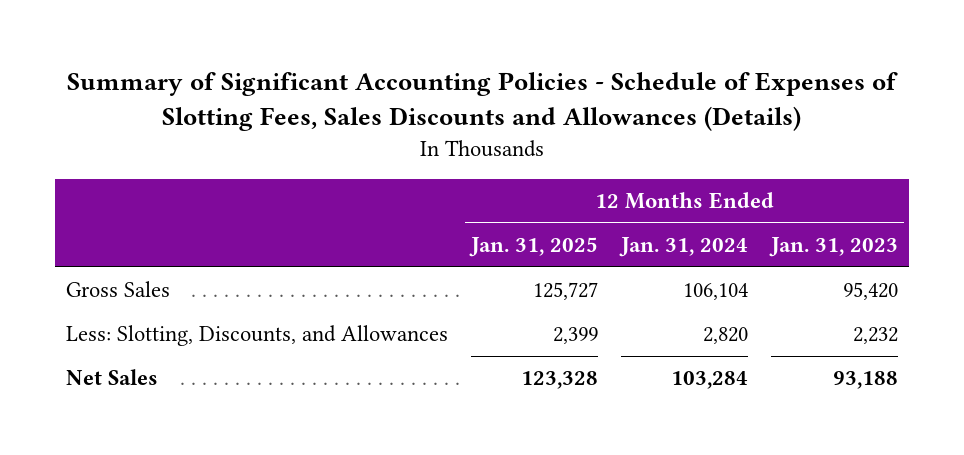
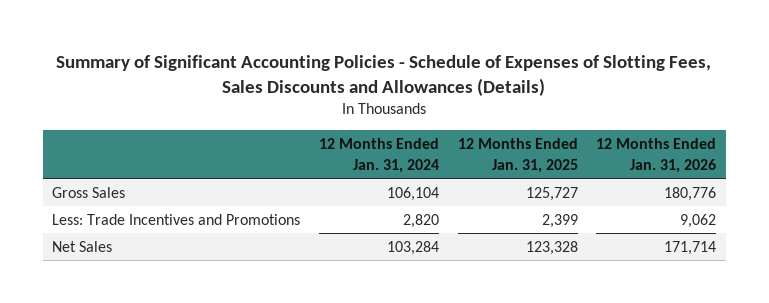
[768,237,898,258] Jan. 31, 2023 -> none
none -> [596,138,717,173] 12 Months Ended Jan. 31, 2026
[66,325,449,347] Less: Slotting, Discounts, and Allowances -> [52,213,301,225] Less: Trade Incentives and Promotions

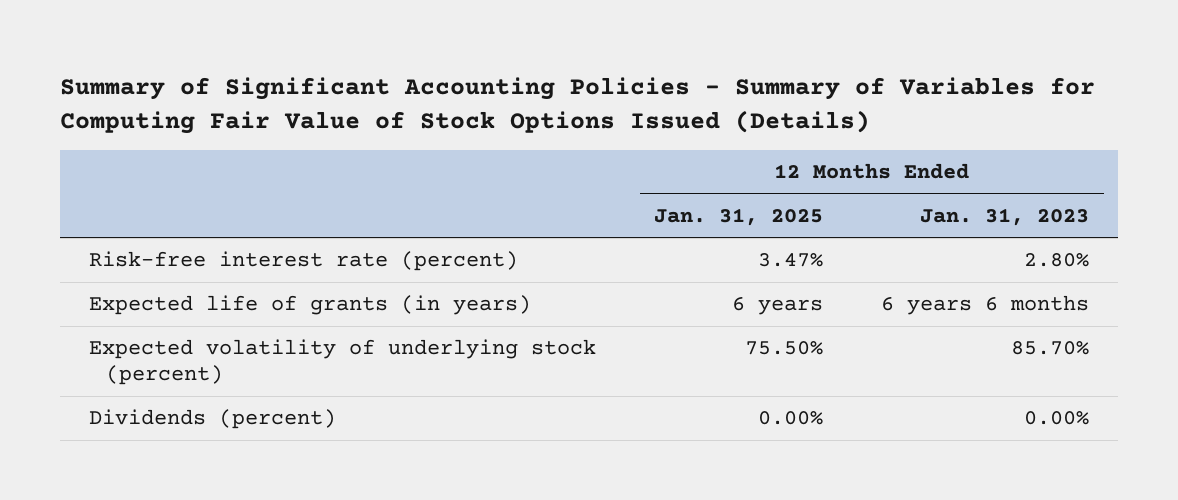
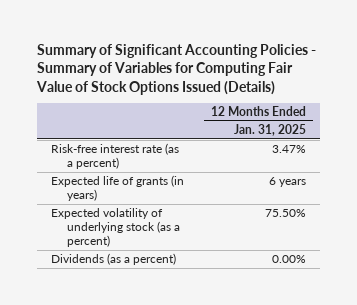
[920,207,1090,226] Jan. 31, 2023 -> none
[88,251,518,272] Risk-free interest rate (percent) -> [50,143,179,169] Risk-free interest rate (as a percent)
[88,339,596,386] Expected volatility of underlying stock (percent) -> [50,208,181,247] Expected volatility of underlying stock (as a percent)
[88,409,336,430] Dividends (percent) -> [50,253,176,266] Dividends (as a percent)

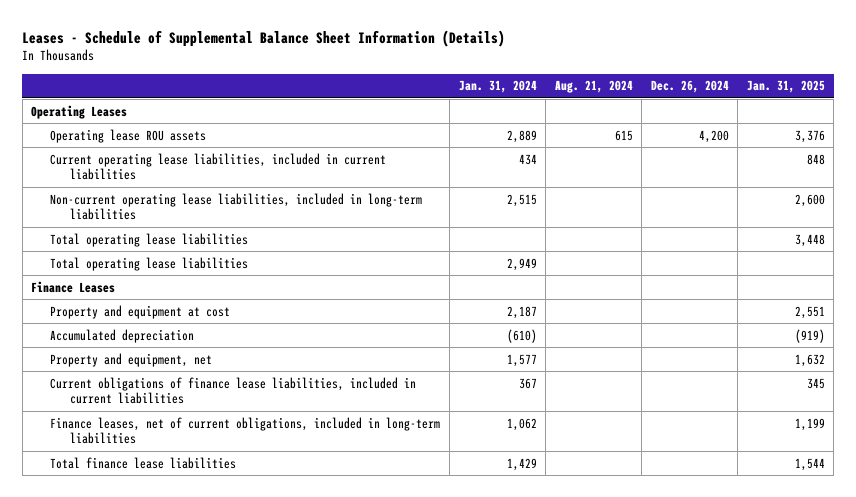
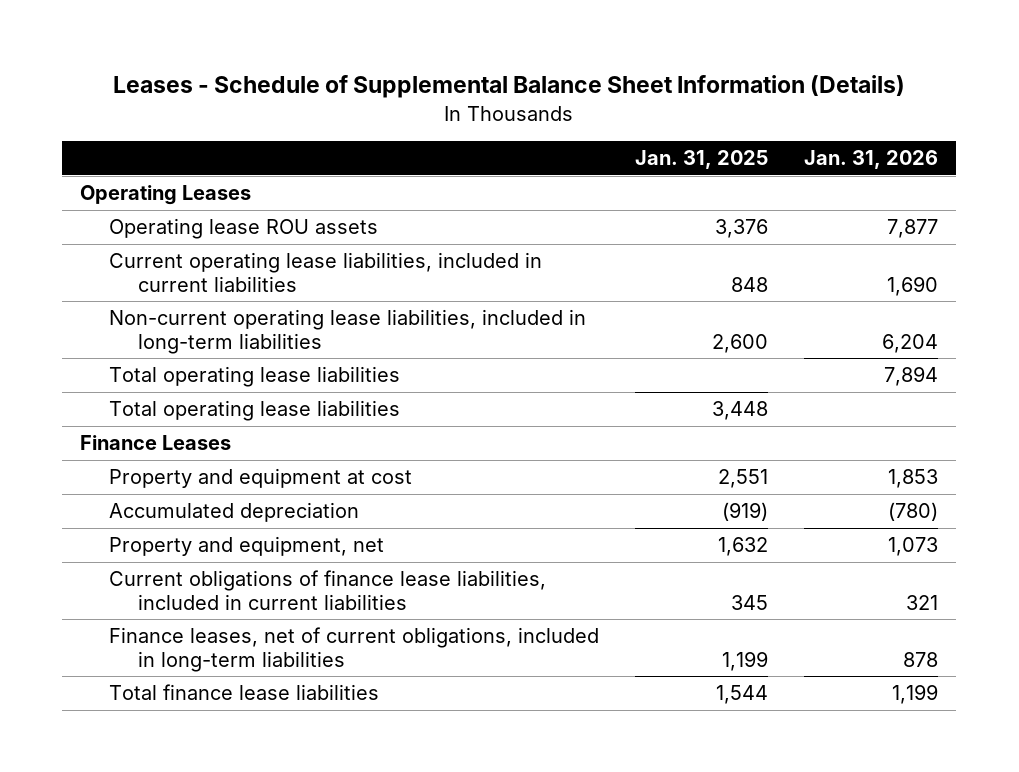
[458,80,537,94] Jan. 31, 2024 -> none
[554,80,633,94] Aug. 21, 2024 -> none
[650,80,729,94] Dec. 26, 2024 -> none
none -> [804,150,939,170] Jan. 31, 2026
[50,232,249,247] Total operating lease liabilities -> [109,400,401,422] Total operating lease liabilities

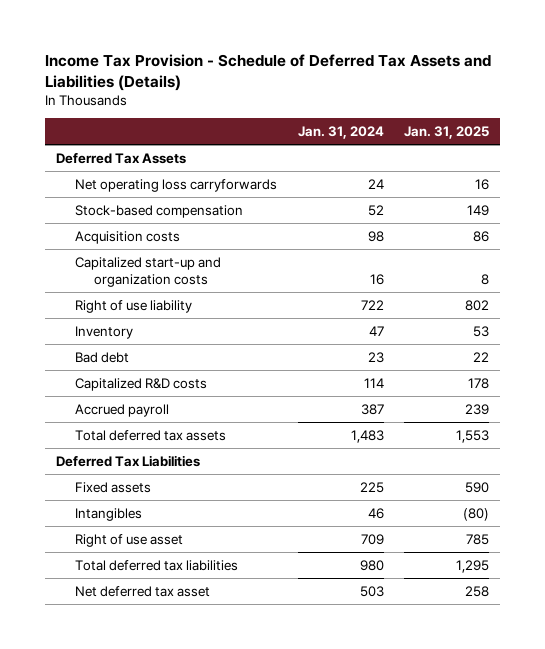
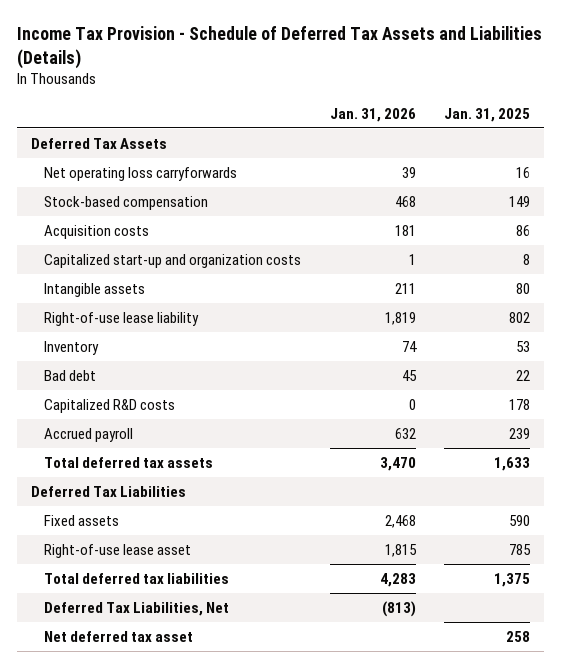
[297,126,384,140] Jan. 31, 2024 -> none
none -> [329,107,416,122] Jan. 31, 2026
none -> [44,282,146,297] Intangible assets
[74,299,192,313] Right of use liability -> [44,311,200,326] Right-of-use lease liability
[456,429,490,443] 1,553 -> [493,456,530,471] 1,633
[74,507,142,521] Intangibles -> none
[74,533,183,547] Right of use asset -> [44,543,192,558] Right-of-use lease asset
[456,559,490,573] 1,295 -> [493,572,530,587] 1,375
none -> [44,601,230,616] Deferred Tax Liabilities, Net

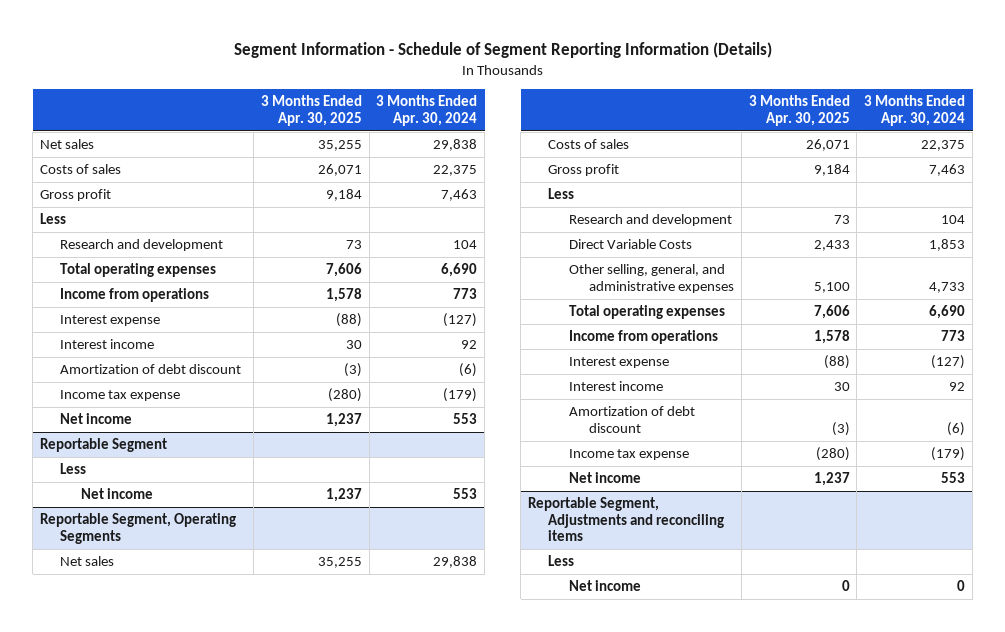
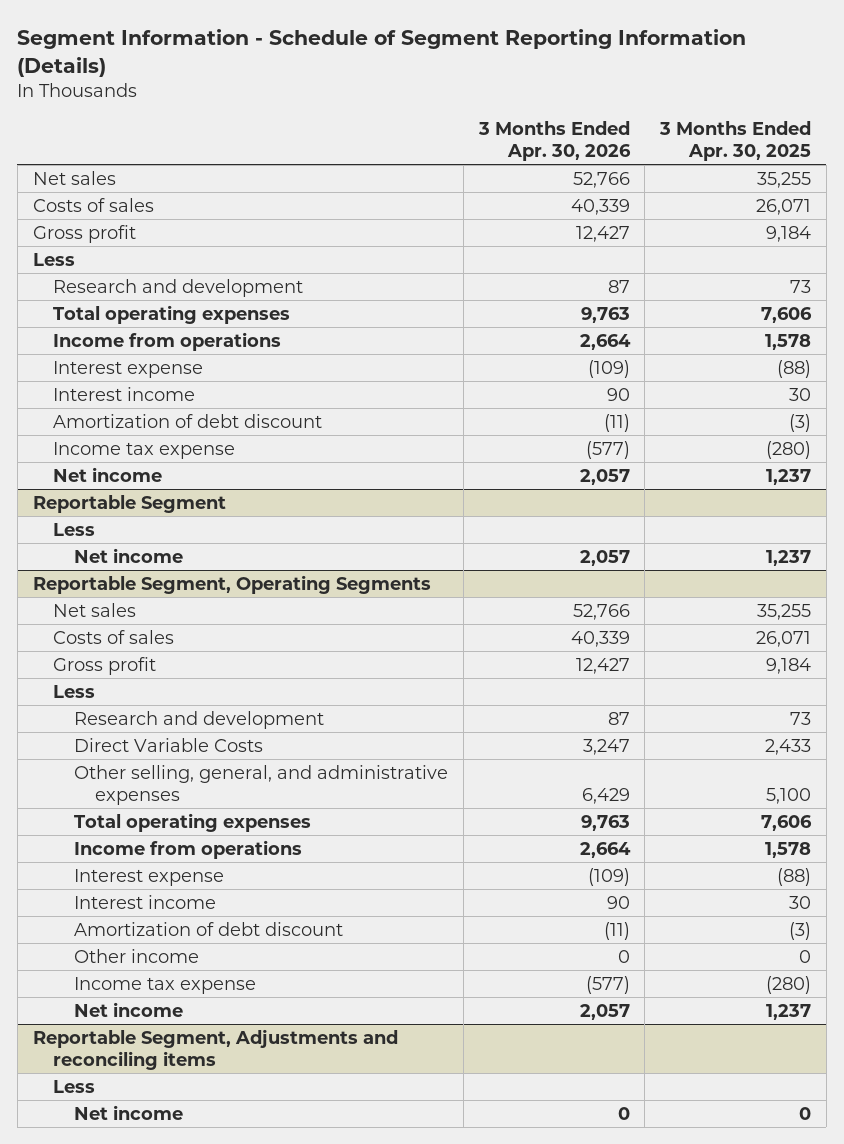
[376,95,478,126] 3 Months Ended Apr. 30, 2024 -> none
none -> [477,120,631,162] 3 Months Ended Apr. 30, 2026
none -> [74,948,200,963] Other income

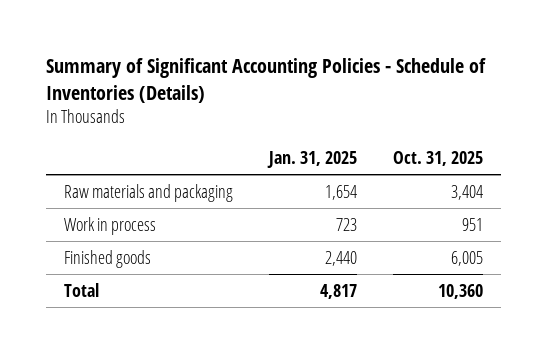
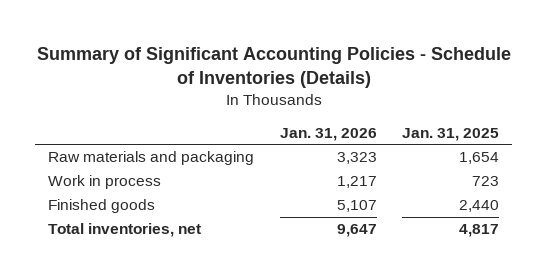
[392,150,483,166] Oct. 31, 2025 -> none
none -> [279,127,377,141] Jan. 31, 2026
[63,282,99,297] Total -> [48,223,202,238] Total inventories, net

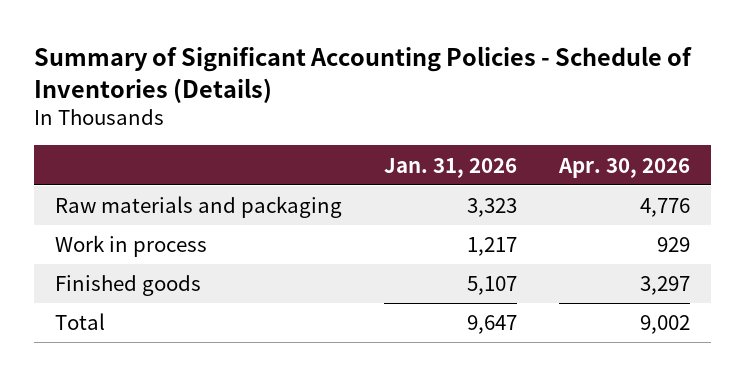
[402,127,500,141] Jan. 31, 2025 -> none
none -> [557,157,690,178] Apr. 30, 2026
[48,223,202,238] Total inventories, net -> [55,313,106,331] Total

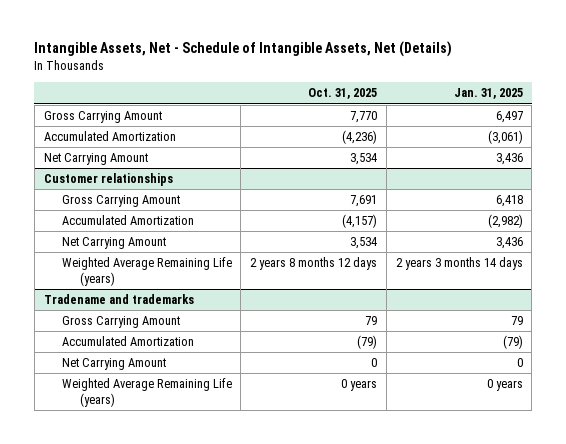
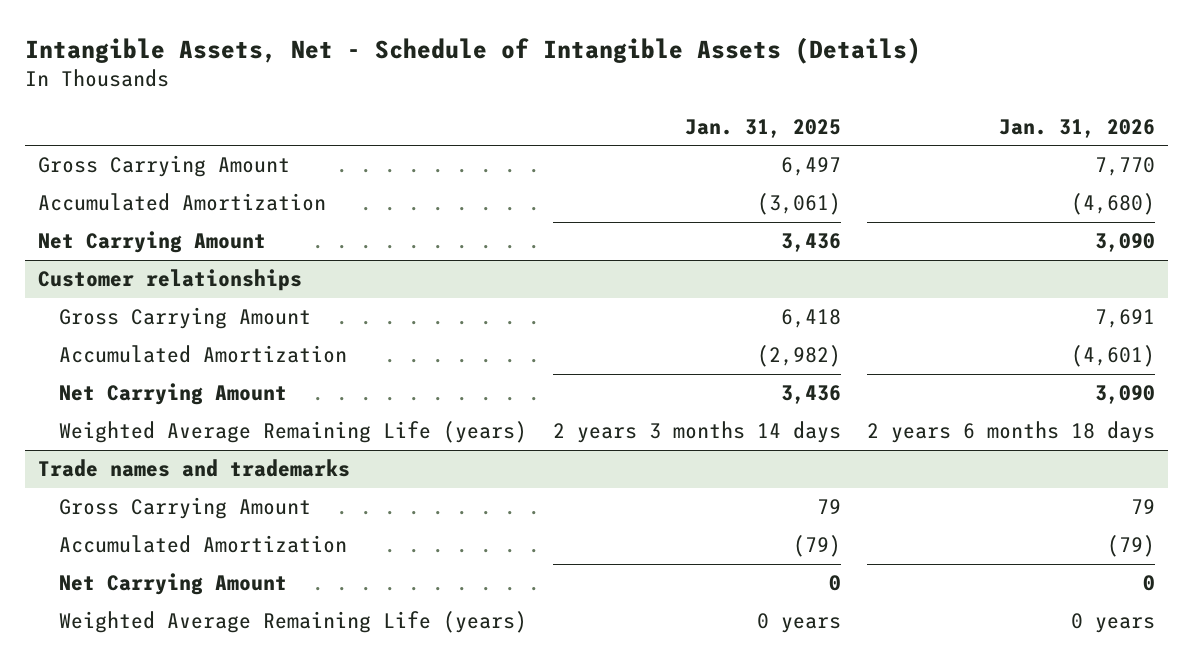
[34,41,453,58] Intangible Assets, Net - Schedule of Intangible Assets, Net (Details) -> [24,36,921,64] Intangible Assets, Net - Schedule of Intangible Assets (Details)
[308,88,378,100] Oct. 31, 2025 -> none
none -> [998,118,1155,138] Jan. 31, 2026
[43,293,194,304] Tradename and trademarks -> [37,459,350,478] Trade names and trademarks

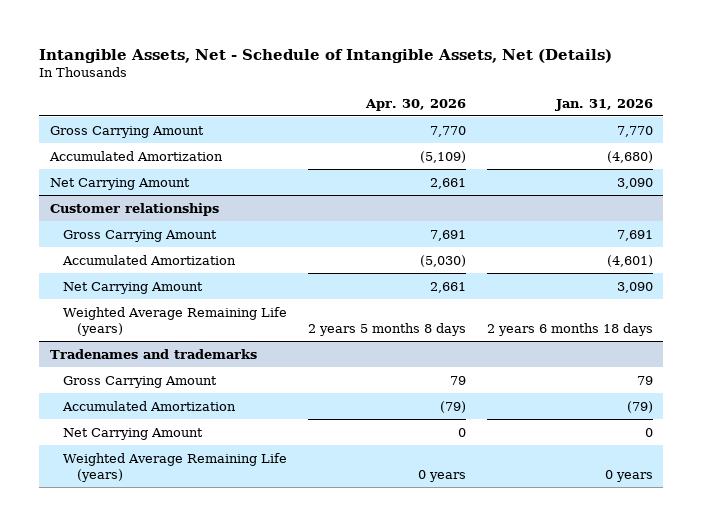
[24,36,921,64] Intangible Assets, Net - Schedule of Intangible Assets (Details) -> [39,48,613,63] Intangible Assets, Net - Schedule of Intangible Assets, Net (Details)
[684,118,841,138] Jan. 31, 2025 -> none
none -> [365,98,467,111] Apr. 30, 2026
[37,459,350,478] Trade names and trademarks -> [49,348,257,359] Tradenames and trademarks

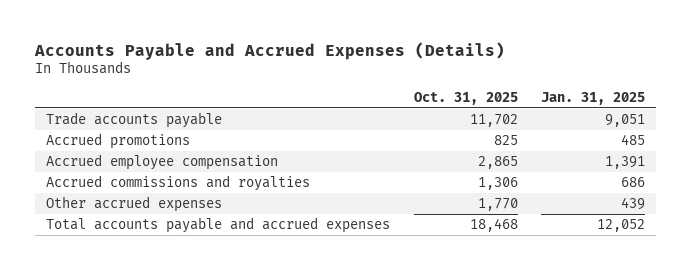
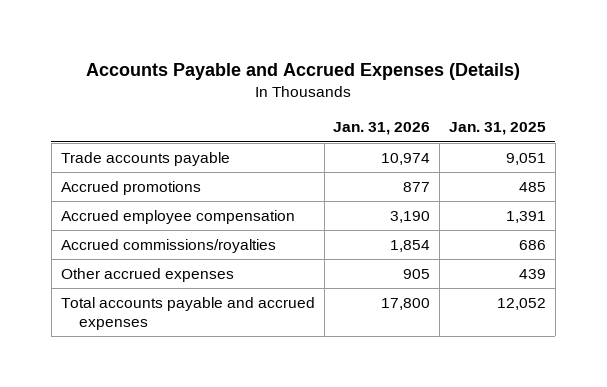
[413,91,518,105] Oct. 31, 2025 -> none
none -> [333,122,431,136] Jan. 31, 2026
[46,175,311,192] Accrued commissions and royalties -> [60,239,276,254] Accrued commissions/royalties

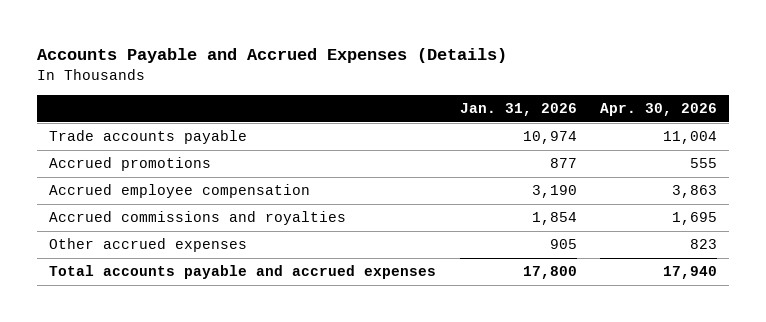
[448,122,546,136] Jan. 31, 2025 -> none
none -> [600,103,718,117] Apr. 30, 2026
[60,239,276,254] Accrued commissions/royalties -> [49,211,347,226] Accrued commissions and royalties

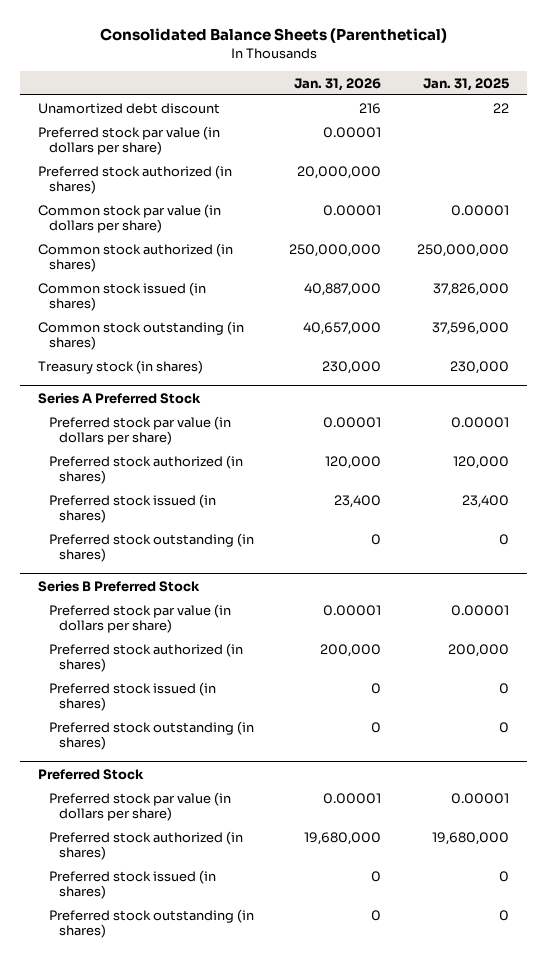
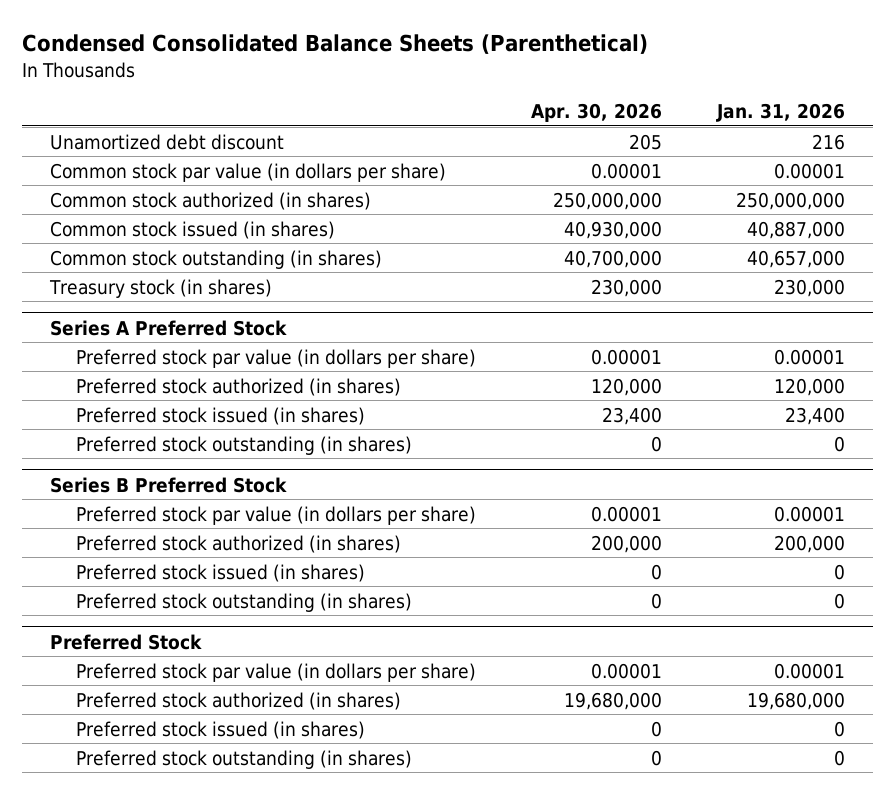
[99,28,447,44] Consolidated Balance Sheets (Parenthetical) -> [22,34,649,55] Condensed Consolidated Balance Sheets (Parenthetical)
[423,77,510,91] Jan. 31, 2025 -> none
none -> [531,102,663,122] Apr. 30, 2026
[37,125,220,156] Preferred stock par value (in dollars per share) -> none
[37,164,232,195] Preferred stock authorized (in shares) -> none

